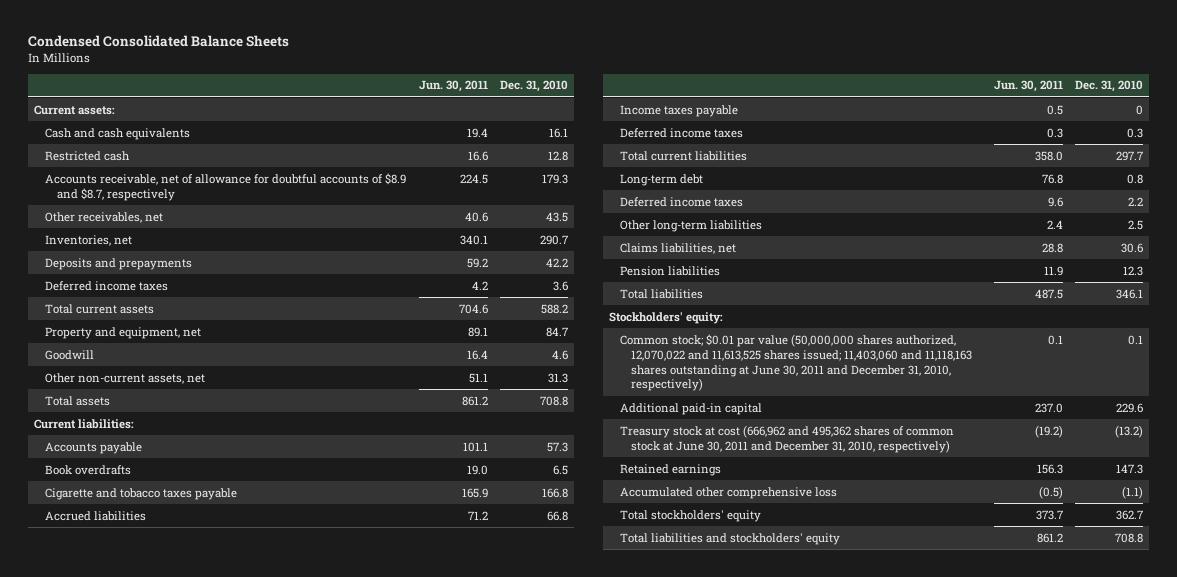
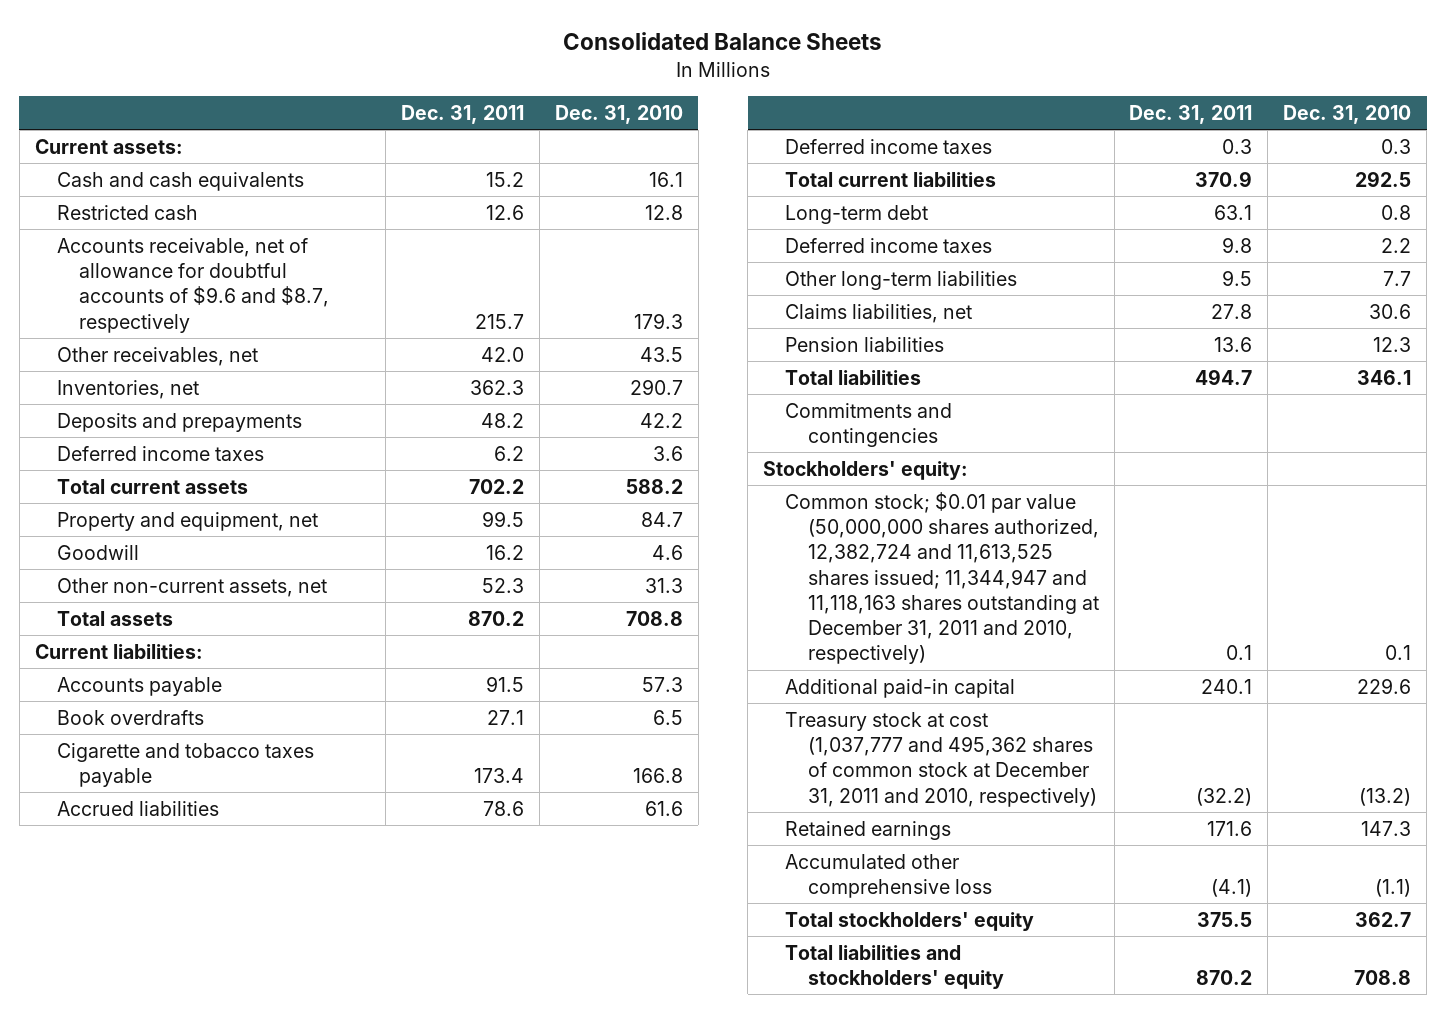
[28,35,290,48] Condensed Consolidated Balance Sheets -> [563,32,883,51] Consolidated Balance Sheets
[418,80,488,93] Jun. 30, 2011 -> none
none -> [401,105,525,125] Dec. 31, 2011
[45,172,407,201] Accounts receivable, net of allowance for doubtful accounts of $8.9 and $8.7, respectively -> [57,237,330,333] Accounts receivable, net of allowance for doubtful accounts of $9.6 and $8.7, respectively
[620,104,739,117] Income taxes payable -> none
[546,510,568,521] 66.8 -> [645,800,684,816] 61.6
[1115,150,1143,161] 297.7 -> [1355,170,1412,187] 292.5
[1127,219,1143,230] 2.5 -> [1383,270,1412,286] 7.7
none -> [785,402,953,448] Commitments and contingencies
[620,333,973,392] Common stock; $0.01 par value (50,000,000 shares authorized, 12,070,022 and 11,613,525 shares issued; 11,403,060 and 11,118,163 shares outstanding at June 30, 2011 and December 31, 2010, respectively) -> [785,491,1099,665] Common stock; $0.01 par value (50,000,000 shares authorized, 12,382,724 and 11,613,525 shares issued; 11,344,947 and 11,118,163 shares outstanding at December 31, 2011 and 2010, respectively)
[620,424,955,453] Treasury stock at cost (666,962 and 495,362 shares of common stock at June 30, 2011 and December 31, 2010, respectively) -> [785,711,1097,807] Treasury stock at cost (1,037,777 and 495,362 shares of common stock at December 31, 2011 and 2010, respectively)

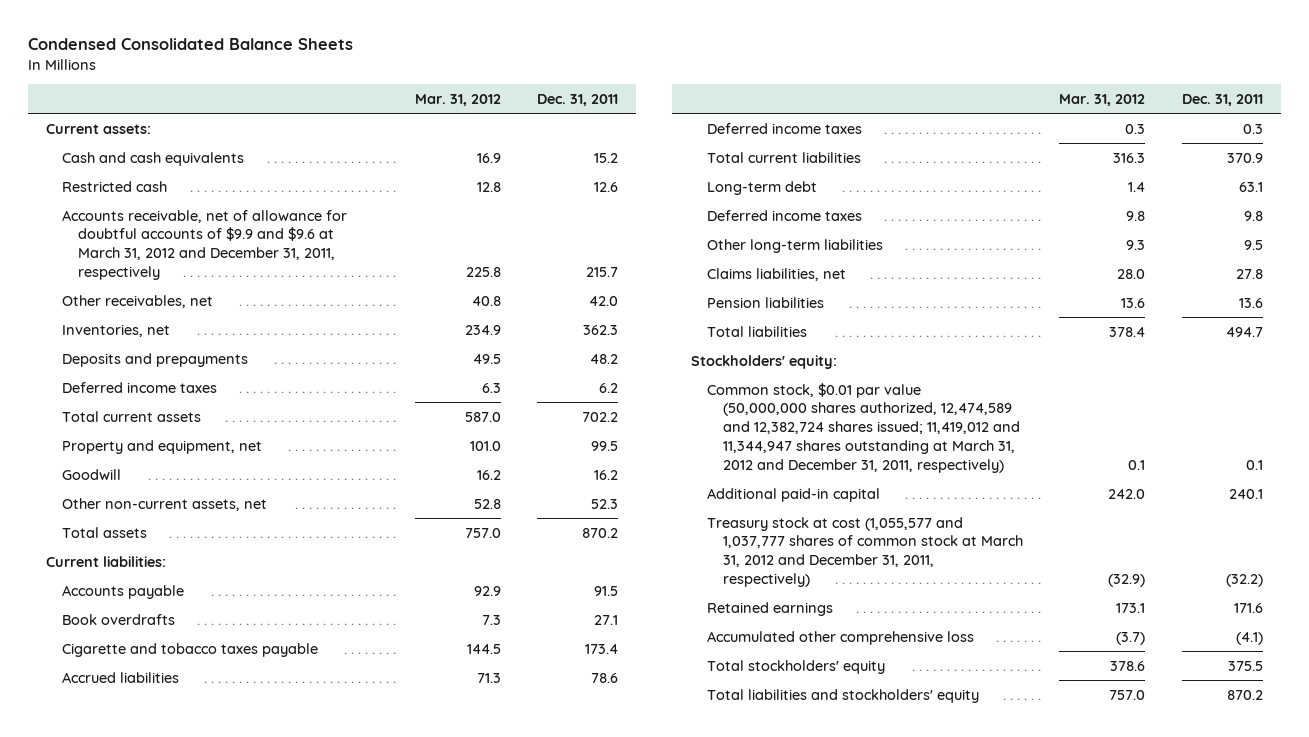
[563,32,883,51] Consolidated Balance Sheets -> [27,38,353,51] Condensed Consolidated Balance Sheets
[555,105,684,125] Dec. 31, 2010 -> none
none -> [414,93,501,106] Mar. 31, 2012
[57,237,330,333] Accounts receivable, net of allowance for doubtful accounts of $9.6 and $8.7, respectively -> [62,209,348,280] Accounts receivable, net of allowance for doubtful accounts of $9.9 and $9.6 at March 31, 2012 and December 31, 2011, respectively
[785,402,953,448] Commitments and contingencies -> none
[785,491,1099,665] Common stock; $0.01 par value (50,000,000 shares authorized, 12,382,724 and 11,613,525 shares issued; 11,344,947 and 11,118,163 shares outstanding at December 31, 2011 and 2010, respectively) -> [706,382,1020,473] Common stock, $0.01 par value (50,000,000 shares authorized, 12,474,589 and 12,382,724 shares issued; 11,419,012 and 11,344,947 shares outstanding at March 31, 2012 and December 31, 2011, respectively)
[785,711,1097,807] Treasury stock at cost (1,037,777 and 495,362 shares of common stock at December 31, 2011 and 2010, respectively) -> [706,516,1023,587] Treasury stock at cost (1,055,577 and 1,037,777 shares of common stock at March 31, 2012 and December 31, 2011, respectively)

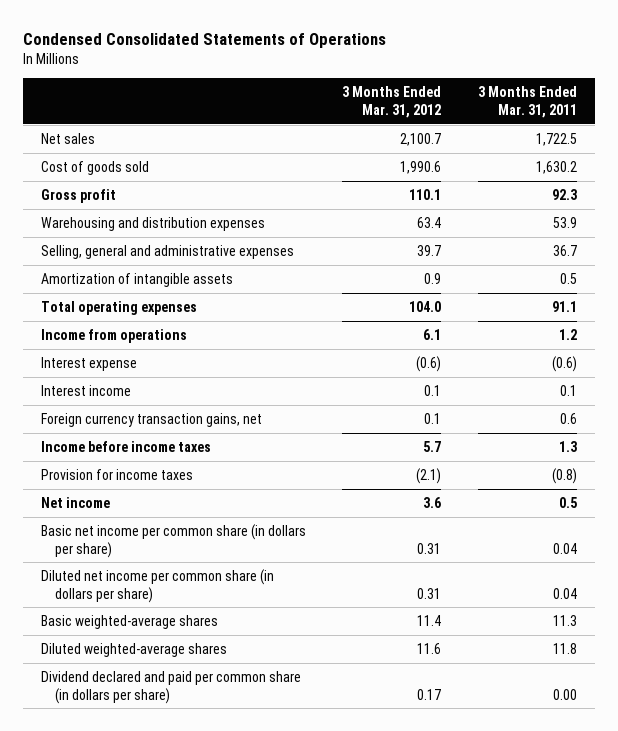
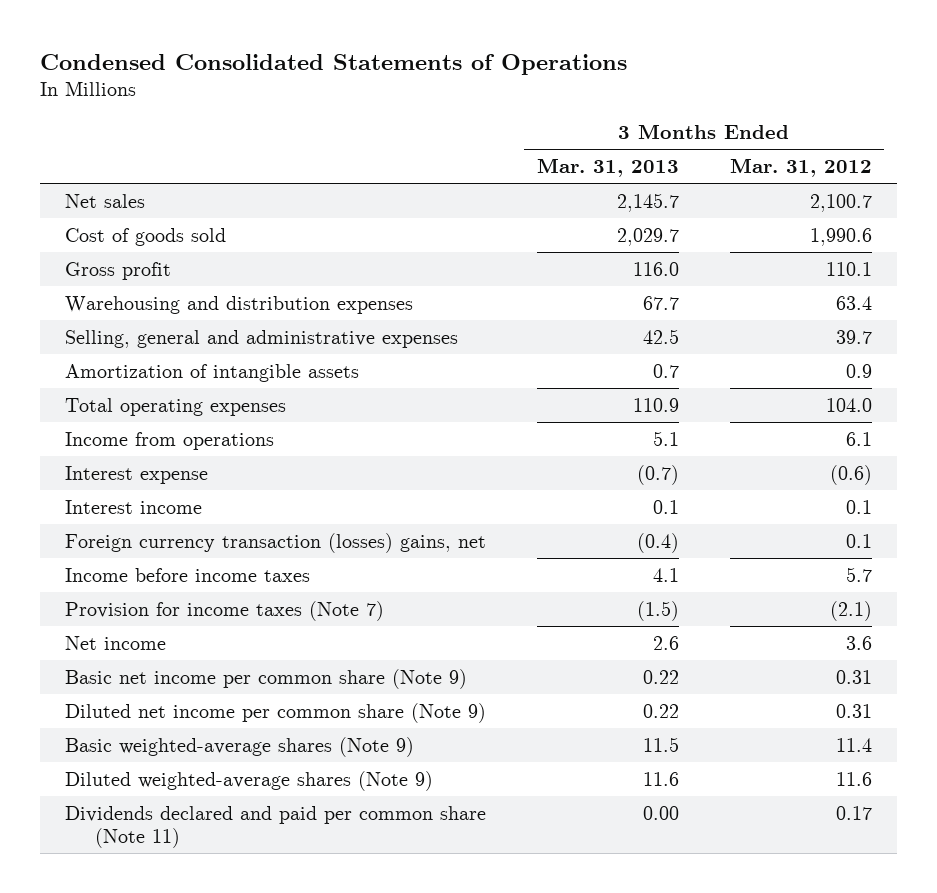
[477,86,577,118] 3 Months Ended Mar. 31, 2011 -> none
none -> [536,157,679,177] Mar. 31, 2013
[40,412,262,427] Foreign currency transaction gains, net -> [65,532,487,553] Foreign currency transaction (losses) gains, net
[40,468,193,480] Provision for income taxes -> [65,600,385,621] Provision for income taxes (Note 7)
[40,523,306,558] Basic net income per common share (in dollars per share) -> [65,668,468,689] Basic net income per common share (Note 9)
[40,568,274,603] Diluted net income per common share (in dollars per share) -> [65,702,487,723] Diluted net income per common share (Note 9)
[40,614,218,629] Basic weighted-average shares -> [65,736,415,757] Basic weighted-average shares (Note 9)
[40,642,227,657] Diluted weighted-average shares -> [65,770,434,791] Diluted weighted-average shares (Note 9)
[40,670,301,704] Dividend declared and paid per common share (in dollars per share) -> [65,805,487,849] Dividends declared and paid per common share (Note 11)

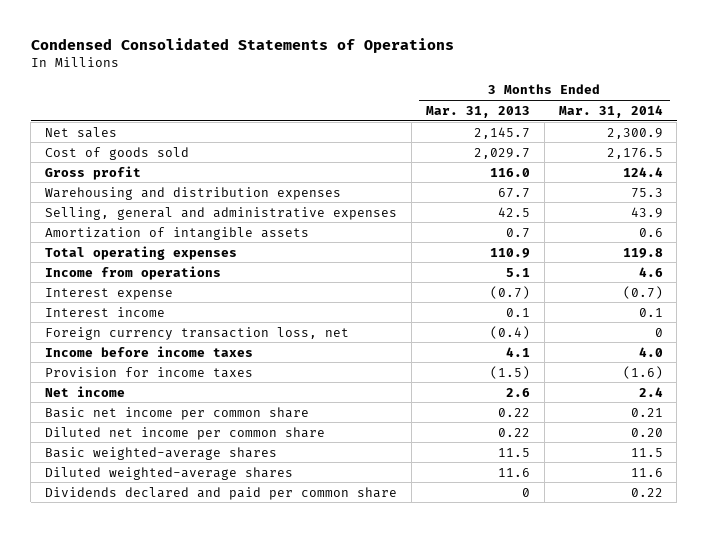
[729,157,872,177] Mar. 31, 2012 -> none
none -> [558,104,663,118] Mar. 31, 2014
[65,532,487,553] Foreign currency transaction (losses) gains, net -> [45,326,350,340] Foreign currency transaction loss, net
[65,600,385,621] Provision for income taxes (Note 7) -> [45,366,254,378] Provision for income taxes
[65,668,468,689] Basic net income per common share (Note 9) -> [45,406,310,420] Basic net income per common share
[65,702,487,723] Diluted net income per common share (Note 9) -> [45,426,326,440] Diluted net income per common share
[65,736,415,757] Basic weighted-average shares (Note 9) -> [45,446,278,460] Basic weighted-average shares
[65,770,434,791] Diluted weighted-average shares (Note 9) -> [45,466,294,480] Diluted weighted-average shares
[65,805,487,849] Dividends declared and paid per common share (Note 11) -> [45,486,398,500] Dividends declared and paid per common share
[642,805,679,820] 0.00 -> [521,487,530,497] 0

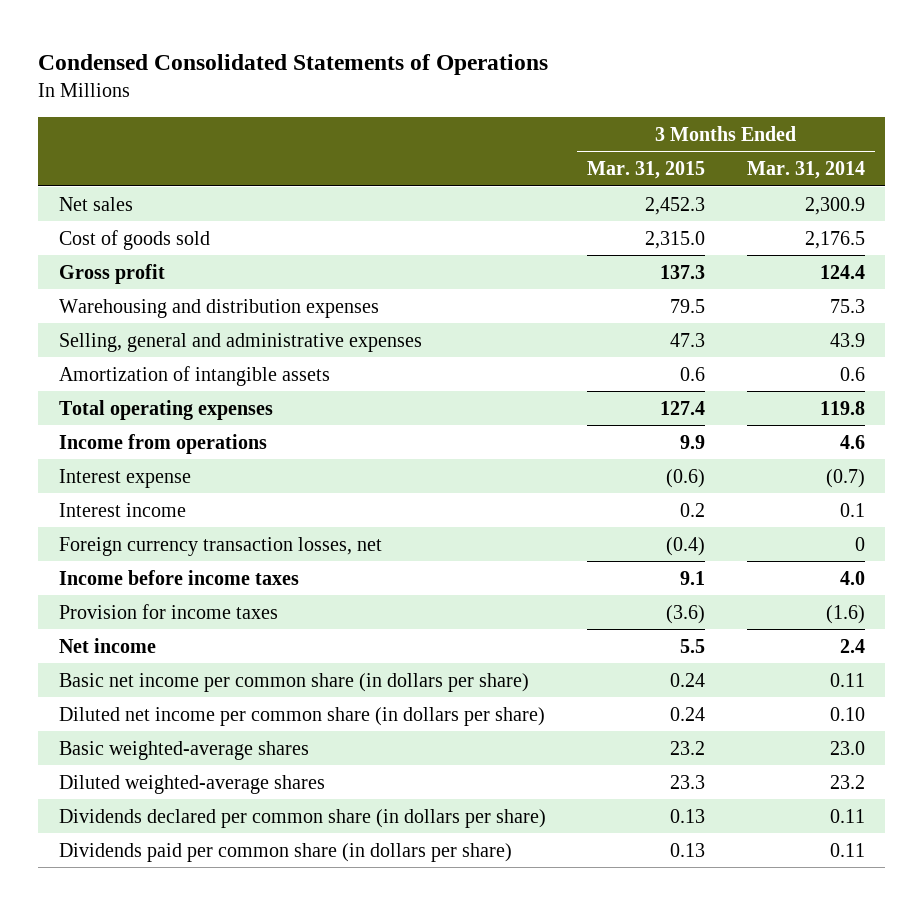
[425,105,530,118] Mar. 31, 2013 -> none
none -> [587,161,706,180] Mar. 31, 2015
[45,326,350,340] Foreign currency transaction loss, net -> [58,536,382,556] Foreign currency transaction losses, net
[45,406,310,420] Basic net income per common share -> [58,672,529,692] Basic net income per common share (in dollars per share)
[630,407,663,417] 0.21 -> [829,672,865,687] 0.11
[45,426,326,440] Diluted net income per common share -> [58,706,545,726] Diluted net income per common share (in dollars per share)
[630,427,663,437] 0.20 -> [829,706,865,721] 0.10
[630,447,663,457] 11.5 -> [829,740,865,755] 23.0
[630,467,663,477] 11.6 -> [829,774,865,789] 23.2
none -> [58,808,546,828] Dividends declared per common share (in dollars per share)
[45,486,398,500] Dividends declared and paid per common share -> [58,842,512,862] Dividends paid per common share (in dollars per share)
[630,487,663,497] 0.22 -> [829,842,865,857] 0.11

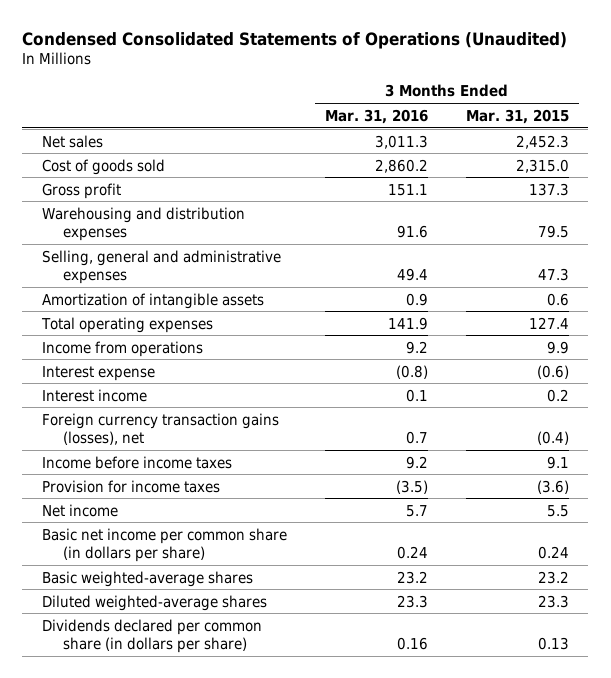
[38,53,549,75] Condensed Consolidated Statements of Operations -> [22,31,568,49] Condensed Consolidated Statements of Operations (Unaudited)
[746,161,865,180] Mar. 31, 2014 -> none
none -> [324,108,428,124] Mar. 31, 2016
[58,536,382,556] Foreign currency transaction losses, net -> [41,412,279,445] Foreign currency transaction gains (losses), net
[58,706,545,726] Diluted net income per common share (in dollars per share) -> none
[58,842,512,862] Dividends paid per common share (in dollars per share) -> none

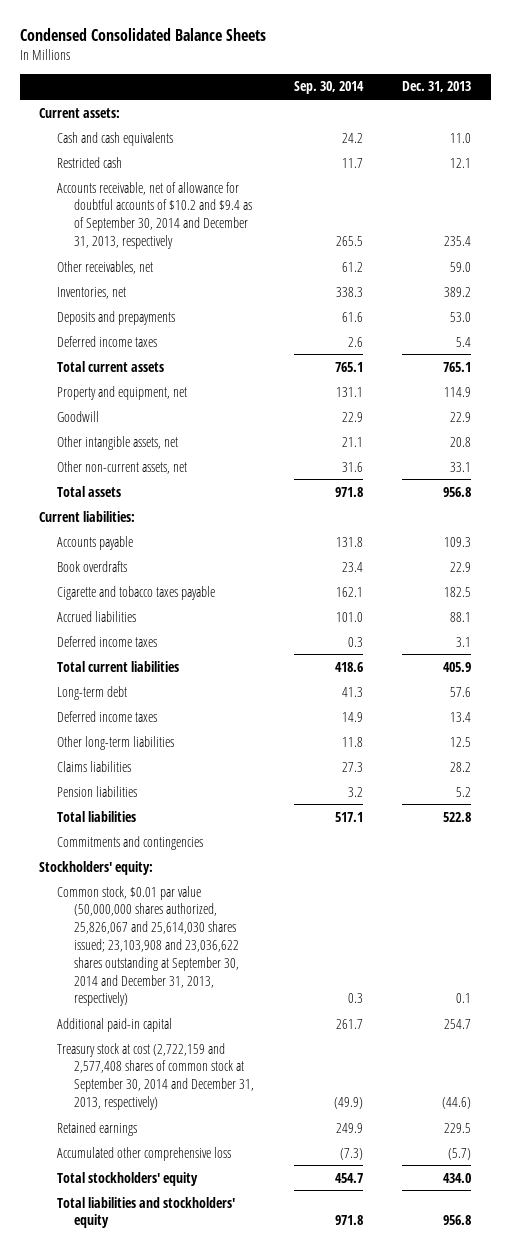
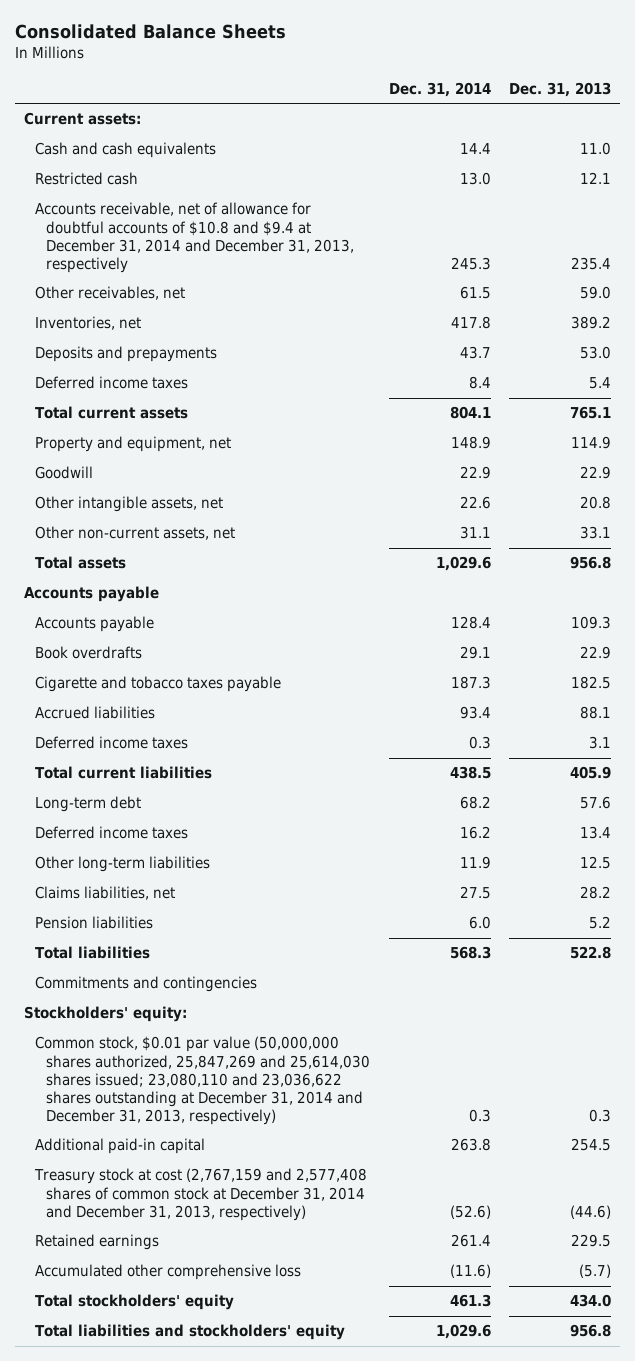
[19,28,266,42] Condensed Consolidated Balance Sheets -> [14,24,286,40] Consolidated Balance Sheets
[293,81,364,95] Sep. 30, 2014 -> none
none -> [388,81,491,97] Dec. 31, 2014
[56,181,253,250] Accounts receivable, net of allowance for doubtful accounts of $10.2 and $9.4 as of September 30, 2014 and December 31, 2013, respectively -> [35,202,355,273] Accounts receivable, net of allowance for doubtful accounts of $10.8 and $9.4 at December 31, 2014 and December 31, 2013, respectively
[39,510,136,522] Current liabilities: -> [23,586,159,603] Accounts payable
[56,760,131,772] Claims liabilities -> [35,886,176,901] Claims liabilities, net
[56,885,240,1007] Common stock, $0.01 par value (50,000,000 shares authorized, 25,826,067 and 25,614,030 shares issued; 23,103,908 and 23,036,622 shares outstanding at September 30, 2014 and December 31, 2013, respectively) -> [35,1036,371,1126] Common stock, $0.01 par value (50,000,000 shares authorized, 25,847,269 and 25,614,030 shares issued; 23,080,110 and 23,036,622 shares outstanding at December 31, 2014 and December 31, 2013, respectively)
[455,993,471,1004] 0.1 -> [589,1109,612,1123] 0.3
[443,1018,471,1029] 254.7 -> [571,1138,612,1152] 254.5
[56,1042,255,1111] Treasury stock at cost (2,722,159 and 2,577,408 shares of common stock at September 30, 2014 and December 31, 2013, respectively) -> [34,1168,368,1221] Treasury stock at cost (2,767,159 and 2,577,408 shares of common stock at December 31, 2014 and December 31, 2013, respectively)

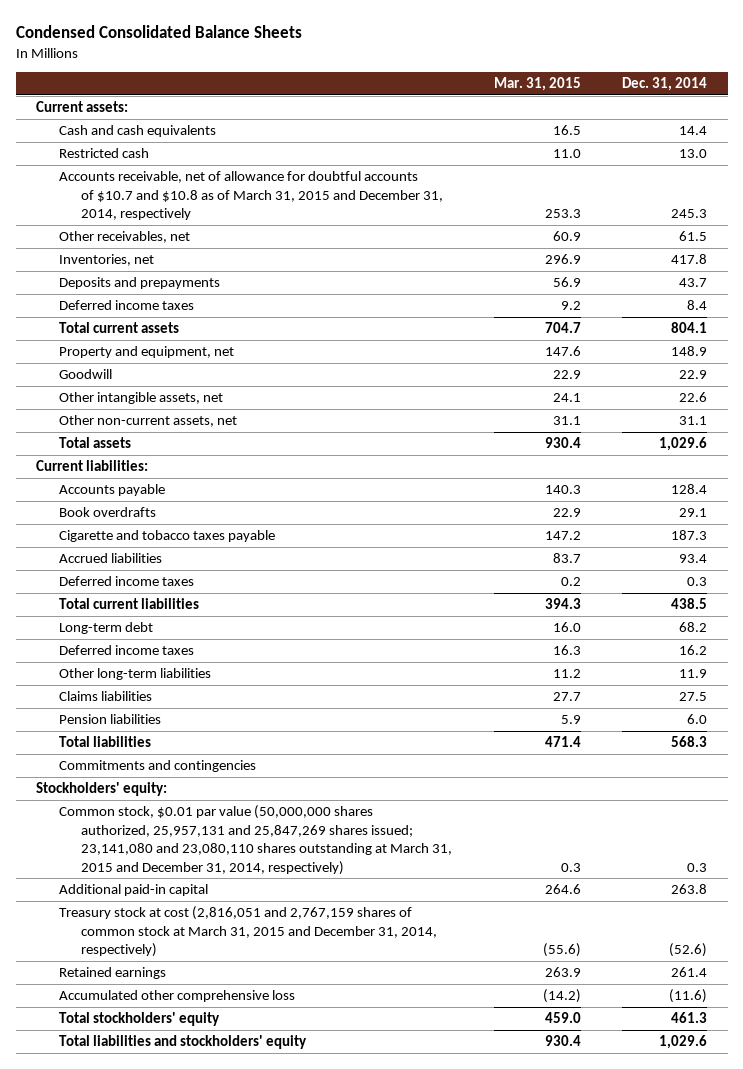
[14,24,286,40] Consolidated Balance Sheets -> [15,25,302,39] Condensed Consolidated Balance Sheets
[509,81,612,97] Dec. 31, 2013 -> none
none -> [493,77,581,92] Mar. 31, 2015
[35,202,355,273] Accounts receivable, net of allowance for doubtful accounts of $10.8 and $9.4 at December 31, 2014 and December 31, 2013, respectively -> [58,171,444,221] Accounts receivable, net of allowance for doubtful accounts of $10.7 and $10.8 as of March 31, 2015 and December 31, 2014, respectively
[23,586,159,603] Accounts payable -> [36,460,149,472] Current liabilities:
[35,886,176,901] Claims liabilities, net -> [58,691,152,702] Claims liabilities
[35,1036,371,1126] Common stock, $0.01 par value (50,000,000 shares authorized, 25,847,269 and 25,614,030 shares issued; 23,080,110 and 23,036,622 shares outstanding at December 31, 2014 and December 31, 2013, respectively) -> [58,805,453,875] Common stock, $0.01 par value (50,000,000 shares authorized, 25,957,131 and 25,847,269 shares issued; 23,141,080 and 23,080,110 shares outstanding at March 31, 2015 and December 31, 2014, respectively)
[34,1168,368,1221] Treasury stock at cost (2,767,159 and 2,577,408 shares of common stock at December 31, 2014 and December 31, 2013, respectively) -> [58,906,438,958] Treasury stock at cost (2,816,051 and 2,767,159 shares of common stock at March 31, 2015 and December 31, 2014, respectively)

